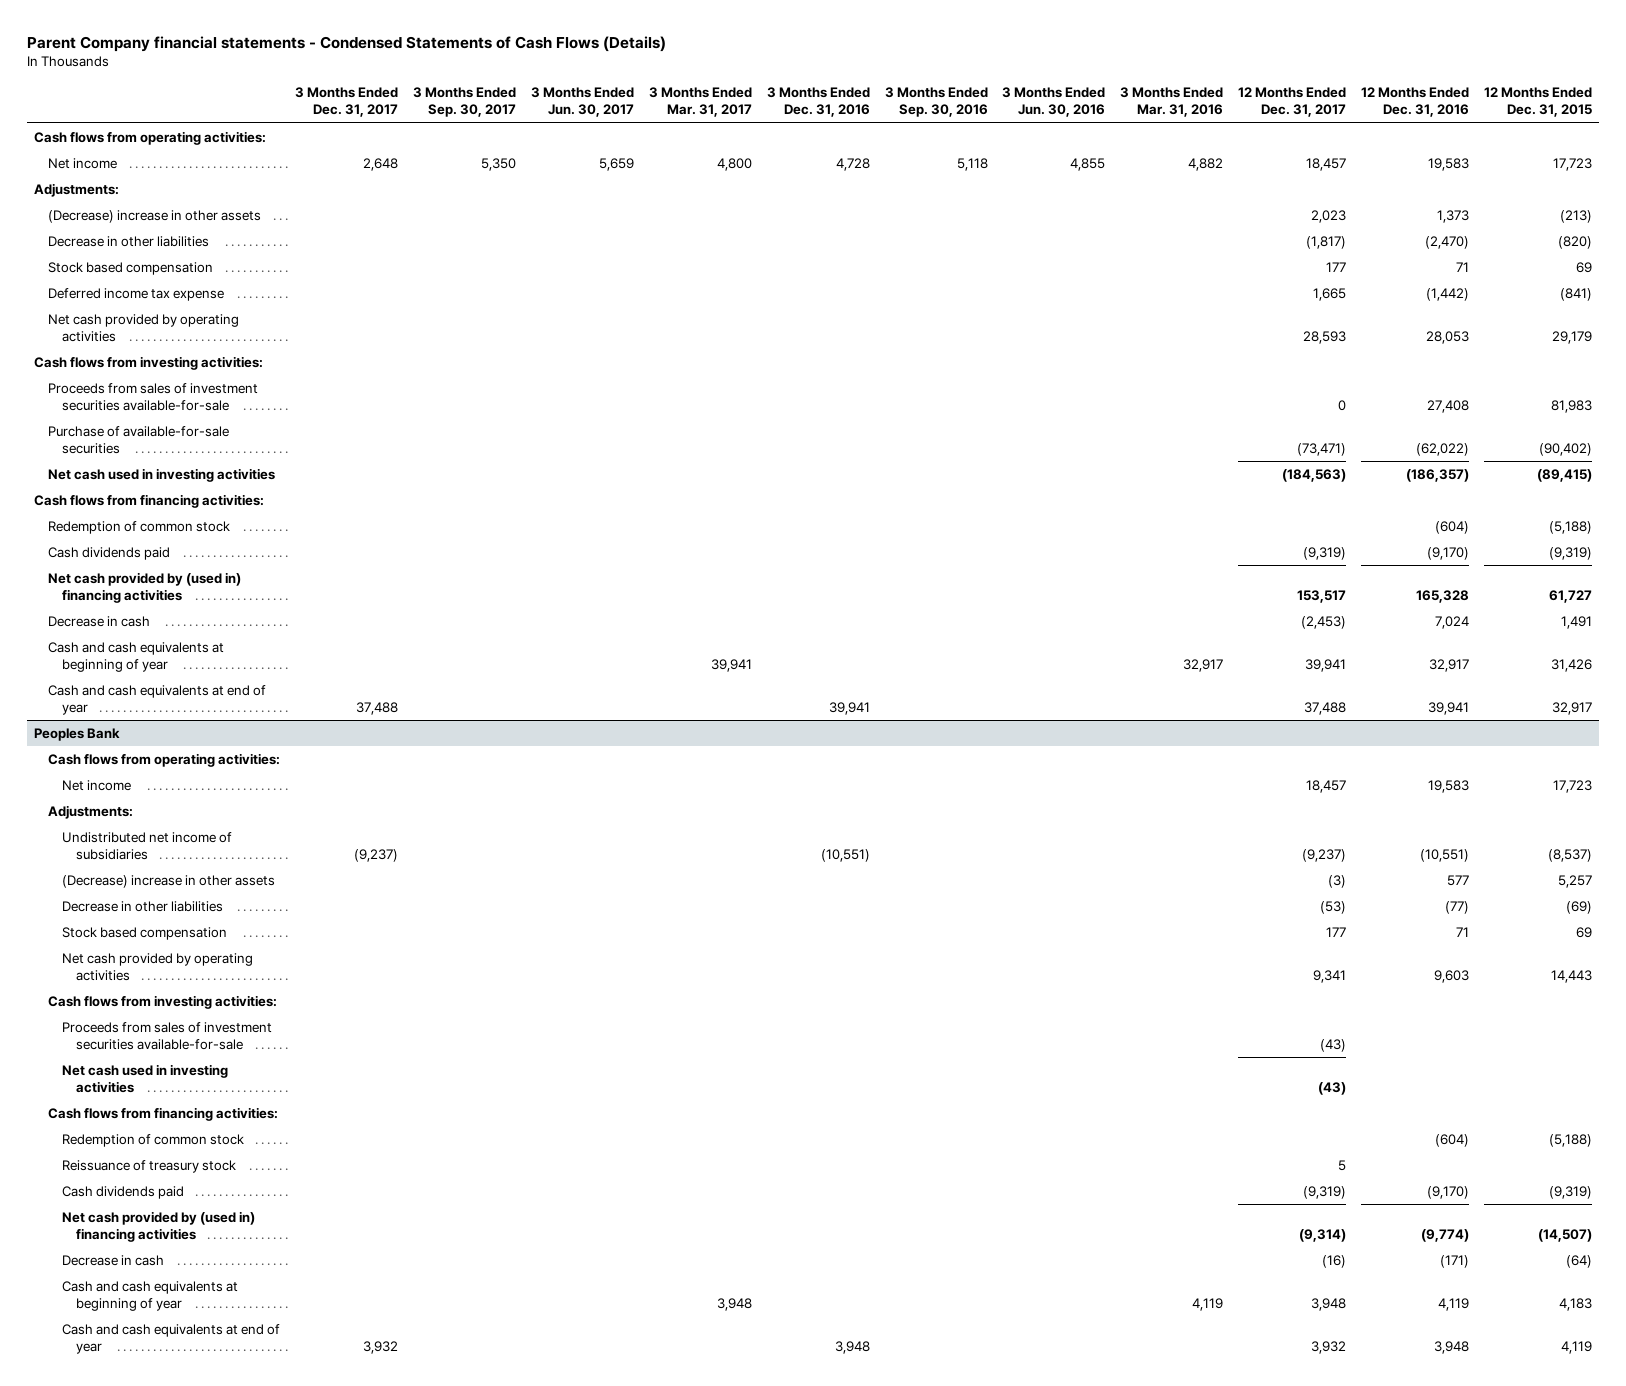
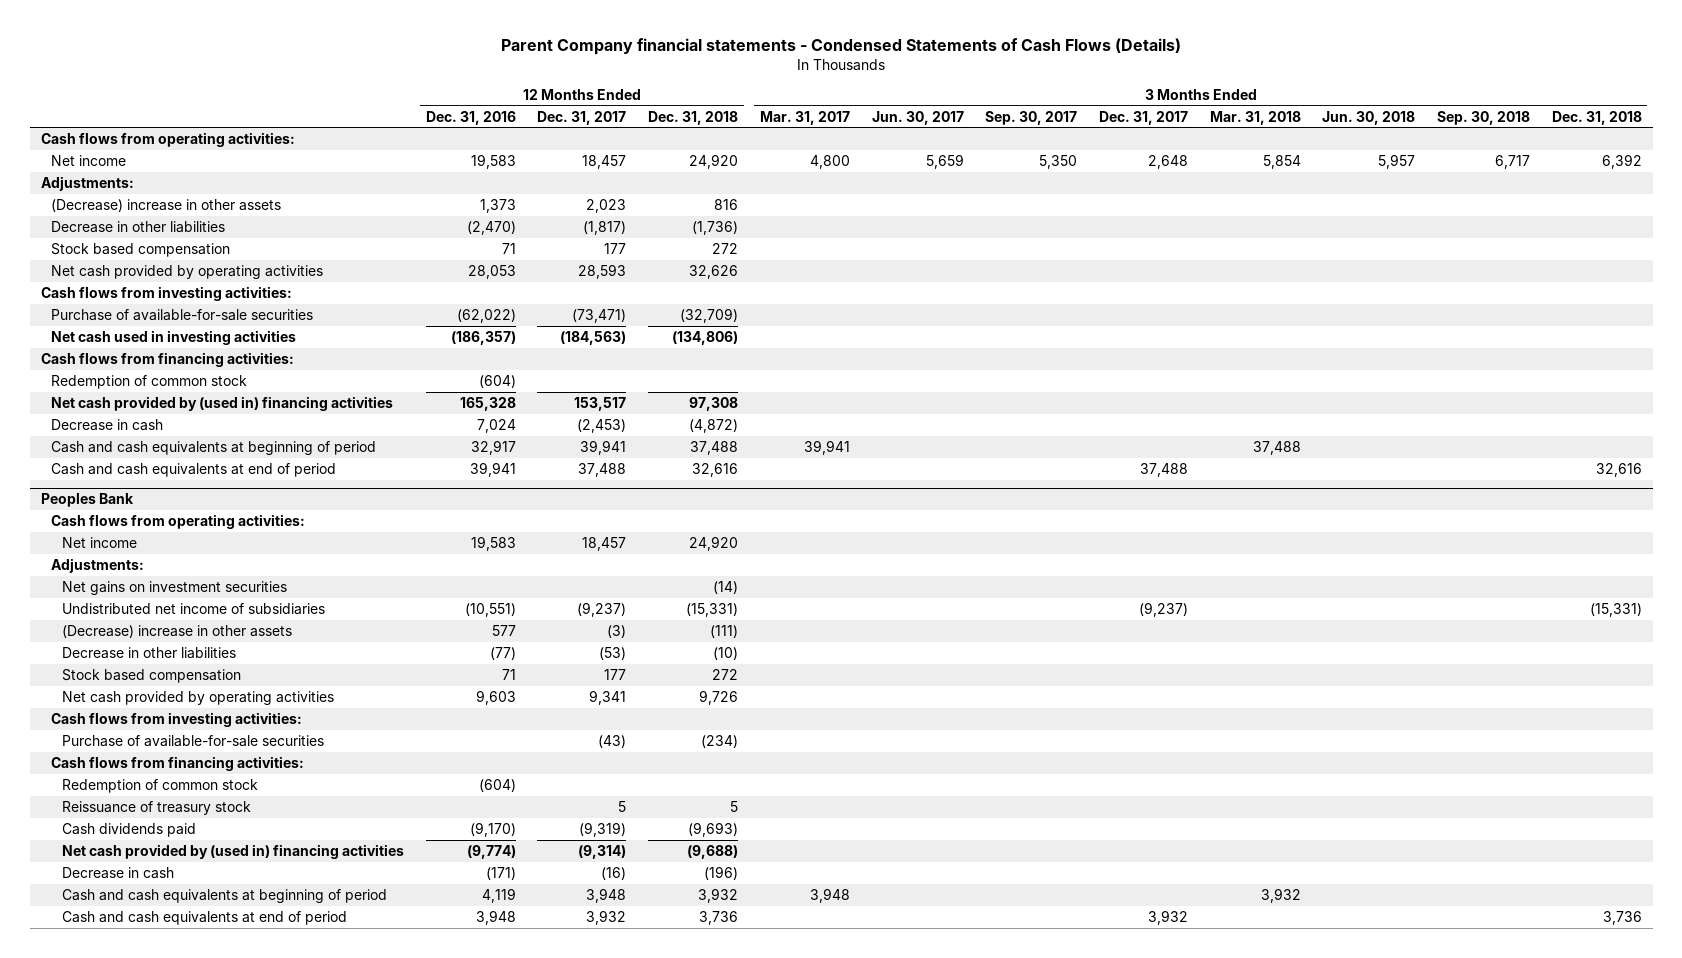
[766,87,870,118] 3 Months Ended Dec. 31, 2016 -> none
[884,87,988,118] 3 Months Ended Sep. 30, 2016 -> none
[1002,87,1106,118] 3 Months Ended Jun. 30, 2016 -> none
[1120,87,1224,118] 3 Months Ended Mar. 31, 2016 -> none
[1483,87,1592,118] 12 Months Ended Dec. 31, 2015 -> none
none -> [648,110,739,125] Dec. 31, 2018
none -> [1209,110,1301,125] Mar. 31, 2018
none -> [1322,110,1416,125] Jun. 30, 2018
none -> [1437,110,1531,125] Sep. 30, 2018
none -> [1551,110,1642,125] Dec. 31, 2018
[48,287,225,301] Deferred income tax expense -> none
[48,382,259,411] Proceeds from sales of investment securities available-for-sale -> none
[48,546,171,560] Cash dividends paid -> none
[48,641,225,672] Cash and cash equivalents at beginning of year -> [51,440,377,455] Cash and cash equivalents at beginning of period
[48,684,267,715] Cash and cash equivalents at end of year -> [51,462,337,477] Cash and cash equivalents at end of period
none -> [62,580,288,595] Net gains on investment securities
[62,1063,229,1093] Net cash used in investing activities -> none
[62,1021,273,1050] Proceeds from sales of investment securities available-for-sale -> [62,734,325,747] Purchase of available-for-sale securities
[62,1280,239,1311] Cash and cash equivalents at beginning of year -> [62,888,388,903] Cash and cash equivalents at beginning of period
[62,1323,281,1354] Cash and cash equivalents at end of year -> [62,910,348,925] Cash and cash equivalents at end of period

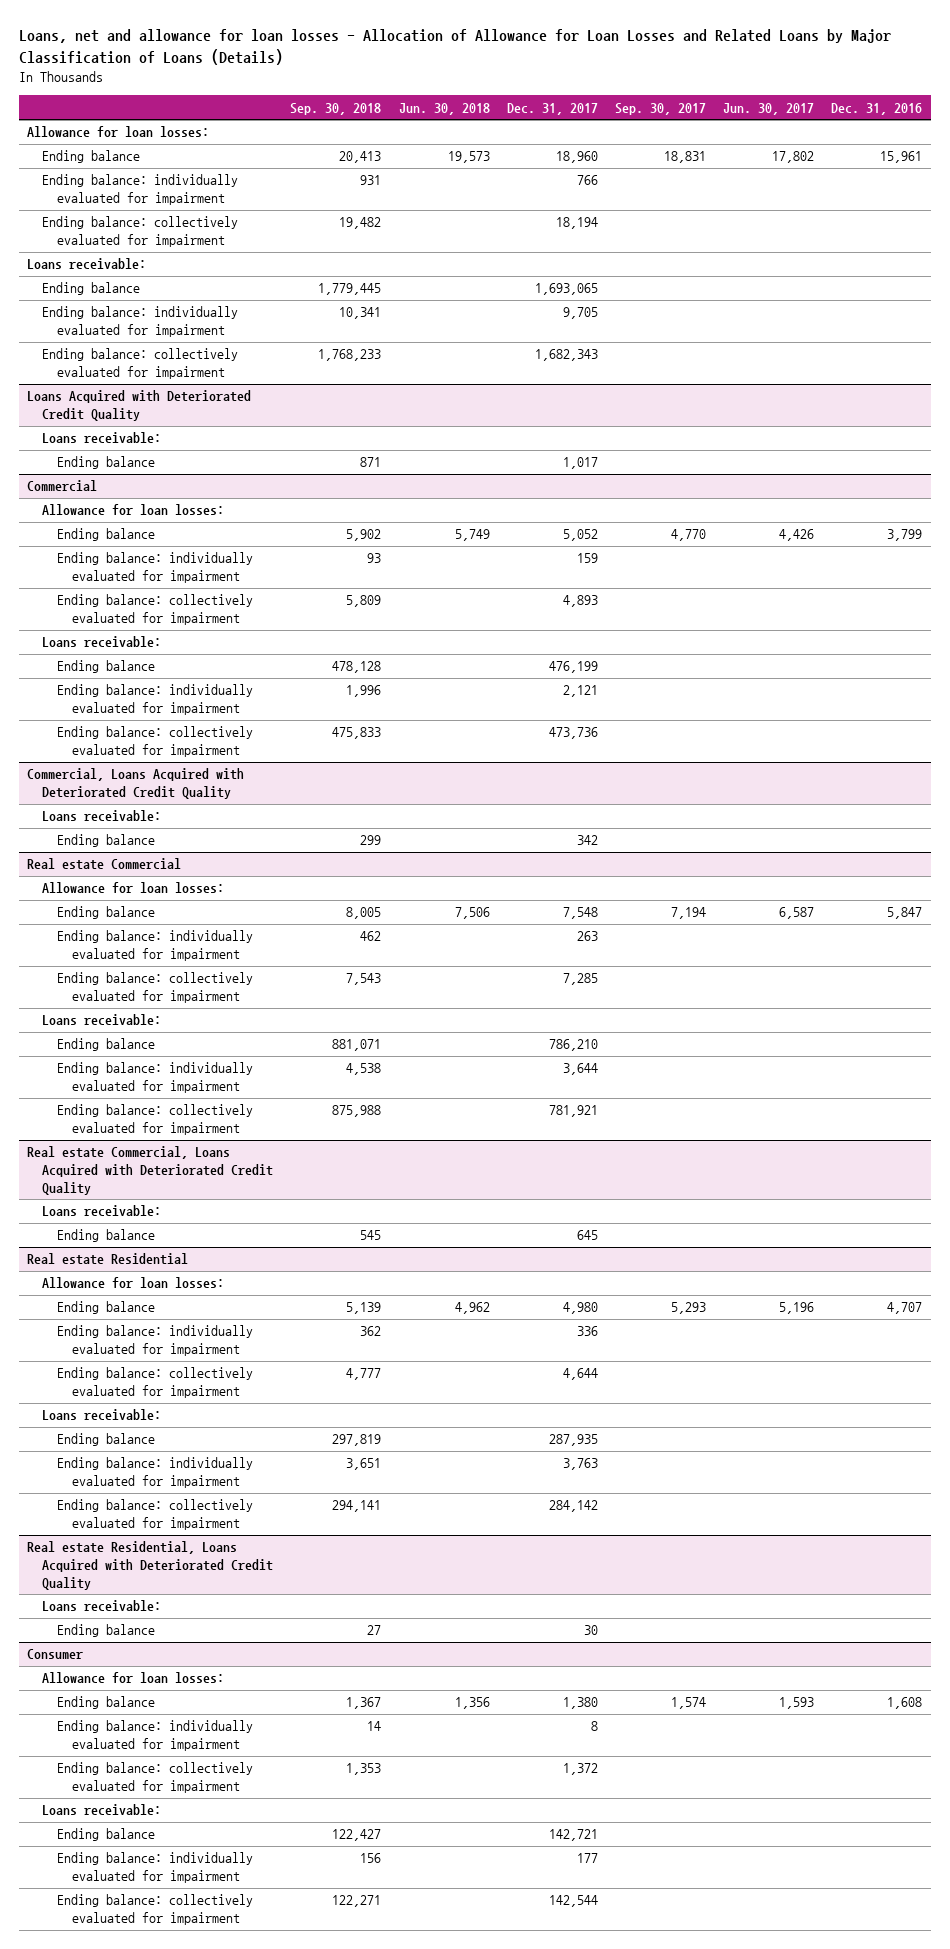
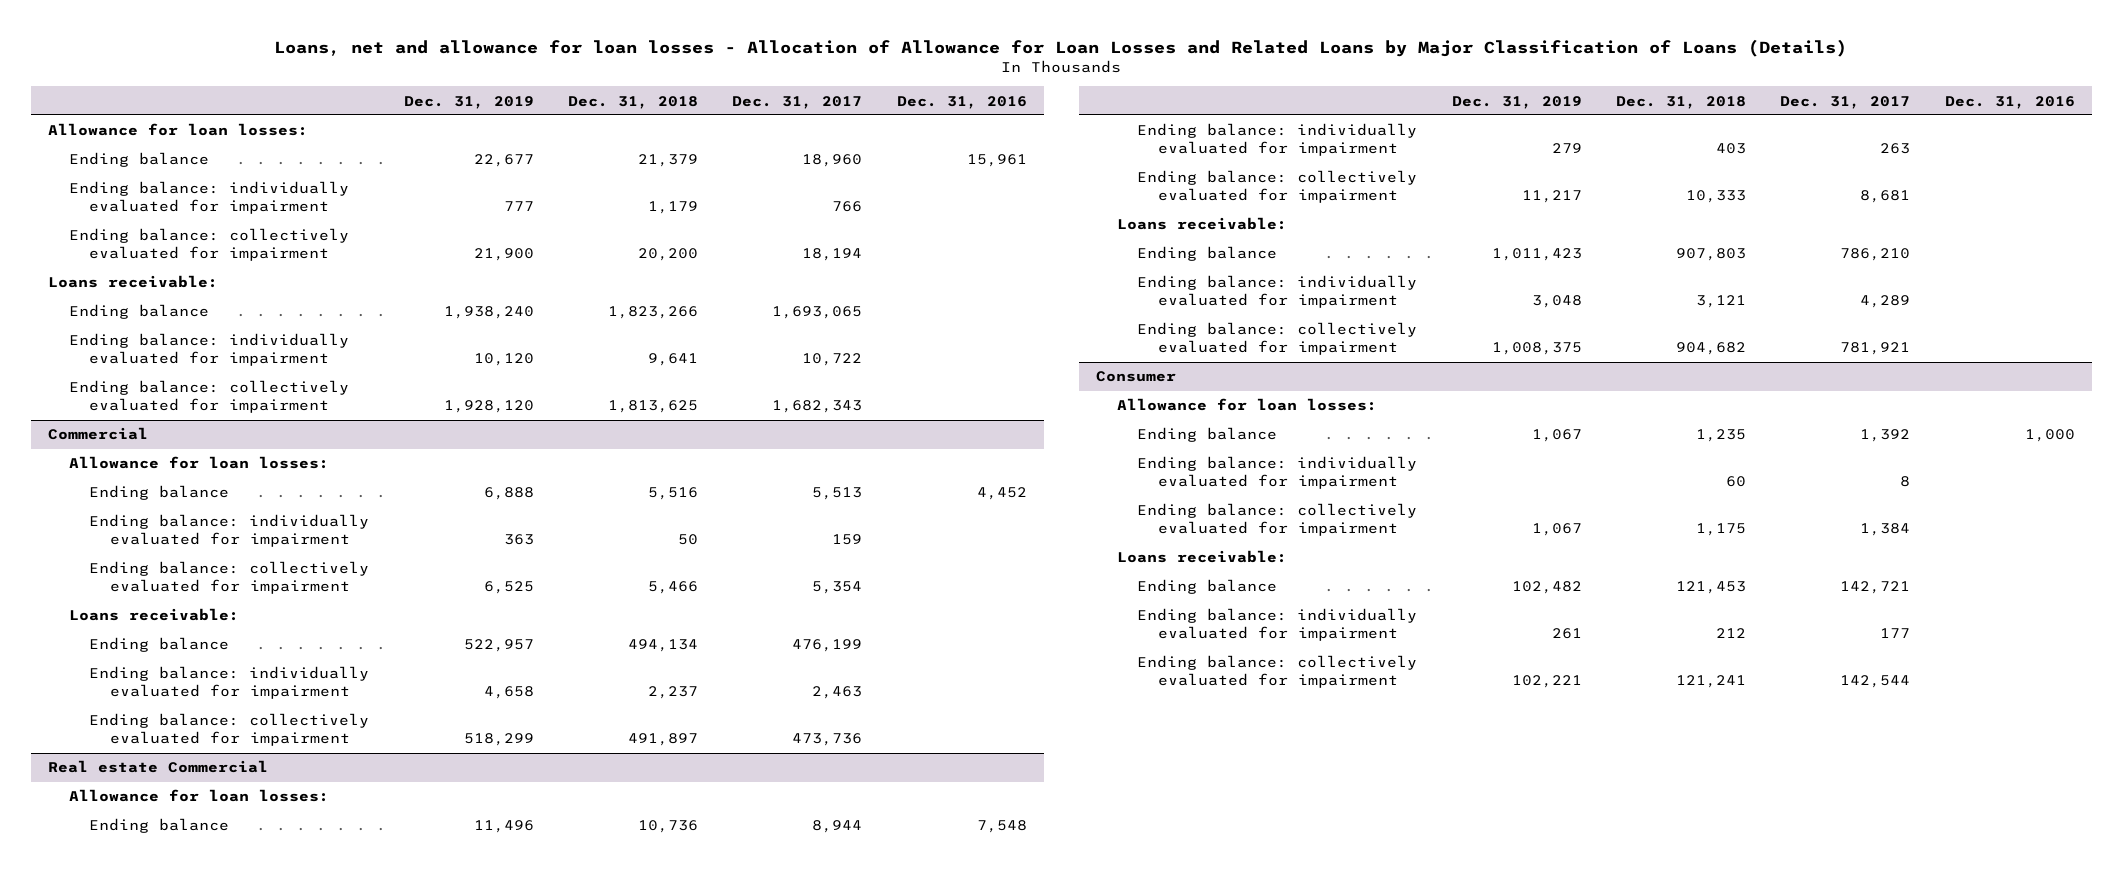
[290,102,382,115] Sep. 30, 2018 -> none
[398,102,490,115] Jun. 30, 2018 -> none
[614,102,706,115] Sep. 30, 2017 -> none
[723,102,815,115] Jun. 30, 2017 -> none
none -> [403,95,534,109] Dec. 31, 2019
none -> [567,95,698,109] Dec. 31, 2018
[562,307,598,320] 9,705 -> [802,353,863,367] 10,722
[27,390,252,422] Loans Acquired with Deteriorated Credit Quality -> none
[42,432,162,444] Loans receivable: -> none
[56,456,155,470] Ending balance -> none
[562,529,598,542] 5,052 -> [812,487,863,501] 5,513
[887,529,923,542] 3,799 -> [976,487,1027,501] 4,452
[562,595,598,608] 4,893 -> [812,581,863,595] 5,354
[562,685,598,698] 2,121 -> [812,686,863,700] 2,463
[27,768,245,800] Commercial, Loans Acquired with Deteriorated Credit Quality -> none
[42,810,162,822] Loans receivable: -> none
[56,834,155,848] Ending balance -> none
[562,907,598,920] 7,548 -> [812,820,863,834] 8,944
[887,907,923,920] 5,847 -> [976,820,1027,834] 7,548
[562,973,598,986] 7,285 -> [1860,190,1911,204] 8,681
[562,1063,598,1076] 3,644 -> [1860,295,1911,309] 4,289
[27,1146,274,1195] Real estate Commercial, Loans Acquired with Deteriorated Credit Quality -> none
[42,1205,162,1217] Loans receivable: -> none
[56,1229,155,1243] Ending balance -> none
[27,1253,189,1266] Real estate Residential -> none
[42,1277,225,1289] Allowance for loan losses: -> none
[56,1301,155,1315] Ending balance -> none
[56,1325,253,1357] Ending balance: individually evaluated for impairment -> none
[56,1367,253,1399] Ending balance: collectively evaluated for impairment -> none
[42,1409,162,1421] Loans receivable: -> none
[56,1433,155,1447] Ending balance -> none
[56,1457,253,1489] Ending balance: individually evaluated for impairment -> none
[56,1499,253,1531] Ending balance: collectively evaluated for impairment -> none
[27,1541,274,1590] Real estate Residential, Loans Acquired with Deteriorated Credit Quality -> none
[42,1600,162,1612] Loans receivable: -> none
[56,1624,155,1638] Ending balance -> none
[562,1697,598,1710] 1,380 -> [1860,429,1911,443] 1,392
[887,1697,923,1710] 1,608 -> [2024,429,2075,443] 1,000
[562,1763,598,1776] 1,372 -> [1860,523,1911,537] 1,384

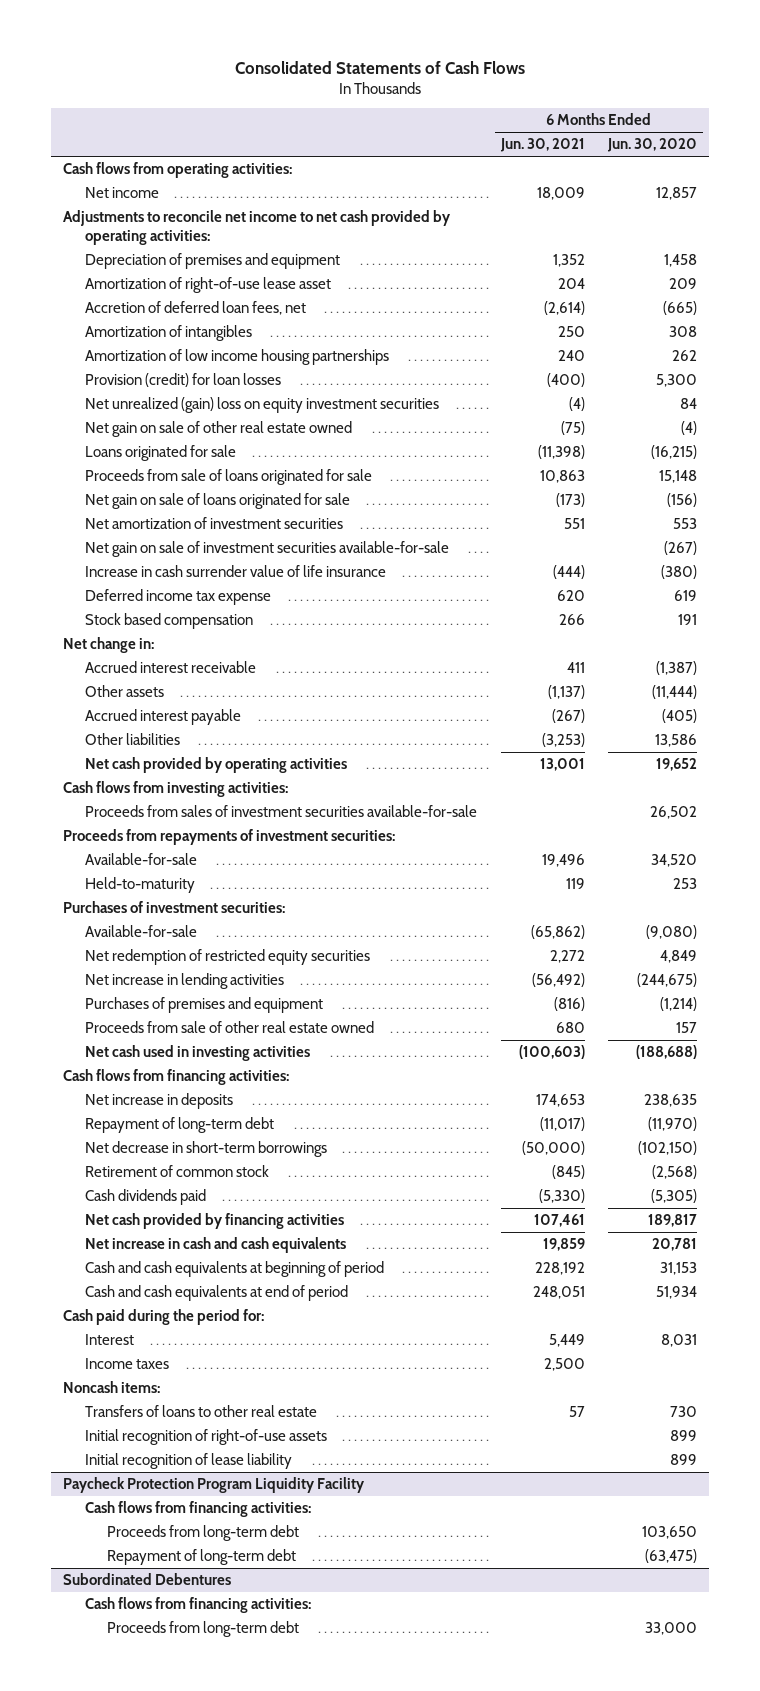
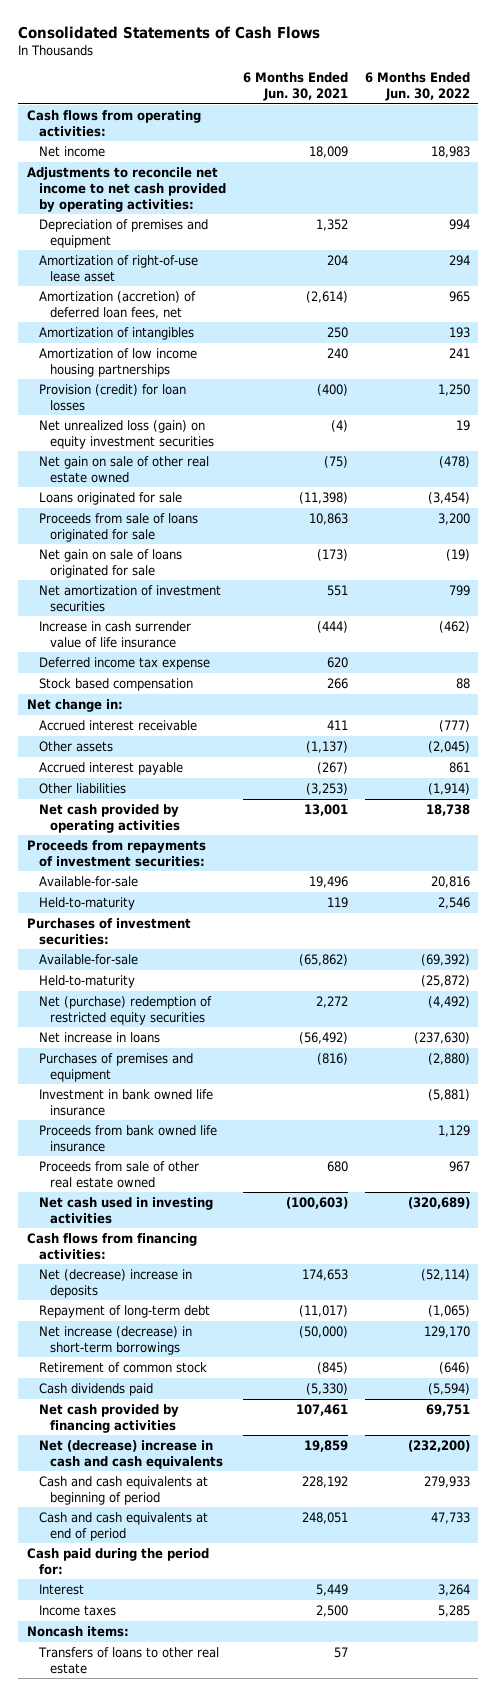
[607,138,698,153] Jun. 30, 2020 -> none
none -> [364,71,470,101] 6 Months Ended Jun. 30, 2022
[84,301,306,316] Accretion of deferred loan fees, net -> [38,290,196,319] Amortization (accretion) of deferred loan fees, net
[84,397,439,414] Net unrealized (gain) loss on equity investment securities -> [38,419,215,449] Net unrealized loss (gain) on equity investment securities
[84,541,449,558] Net gain on sale of investment securities available-for-sale -> none
[62,781,288,798] Cash flows from investing activities: -> none
[84,805,477,818] Proceeds from sales of investment securities available-for-sale -> none
none -> [38,974,135,988] Held-to-maturity
[84,949,370,966] Net redemption of restricted equity securities -> [38,995,212,1025] Net (purchase) redemption of restricted equity securities
[84,973,284,990] Net increase in lending activities -> [38,1031,160,1043] Net increase in loans
none -> [38,1088,213,1116] Investment in bank owned life insurance
none -> [38,1124,217,1152] Proceeds from bank owned life insurance
[84,1093,233,1110] Net increase in deposits -> [38,1268,192,1298] Net (decrease) increase in deposits
[84,1141,327,1158] Net decrease in short-term borrowings -> [38,1325,192,1355] Net increase (decrease) in short-term borrowings
[84,1237,346,1254] Net increase in cash and cash equivalents -> [38,1439,224,1469] Net (decrease) increase in cash and cash equivalents
[84,1429,327,1446] Initial recognition of right-of-use assets -> none
[84,1453,292,1470] Initial recognition of lease liability -> none
[62,1477,365,1494] Paycheck Protection Program Liquidity Facility -> none
[84,1501,311,1518] Cash flows from financing activities: -> none
[107,1525,300,1542] Proceeds from long-term debt -> none
[107,1549,297,1566] Repayment of long-term debt -> none
[62,1573,231,1586] Subordinated Debentures -> none
[84,1597,311,1614] Cash flows from financing activities: -> none
[107,1621,300,1638] Proceeds from long-term debt -> none

